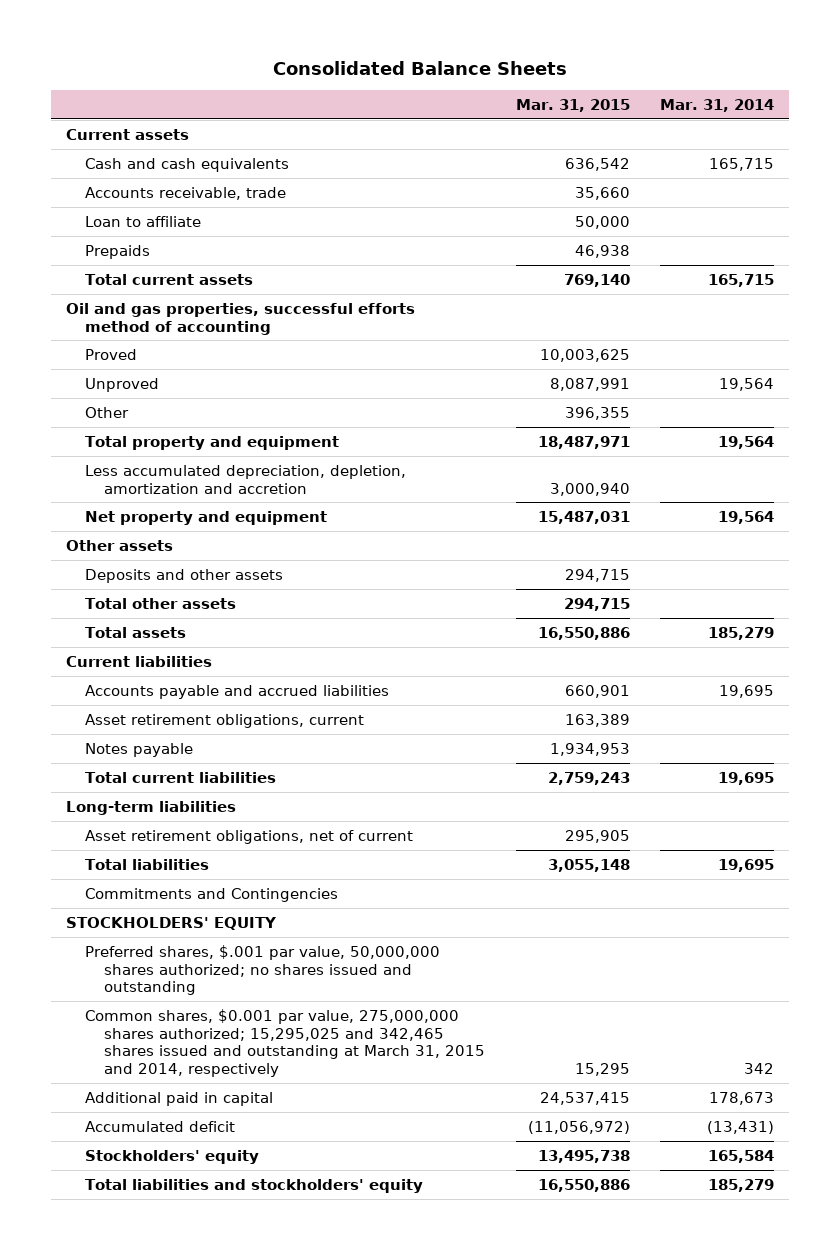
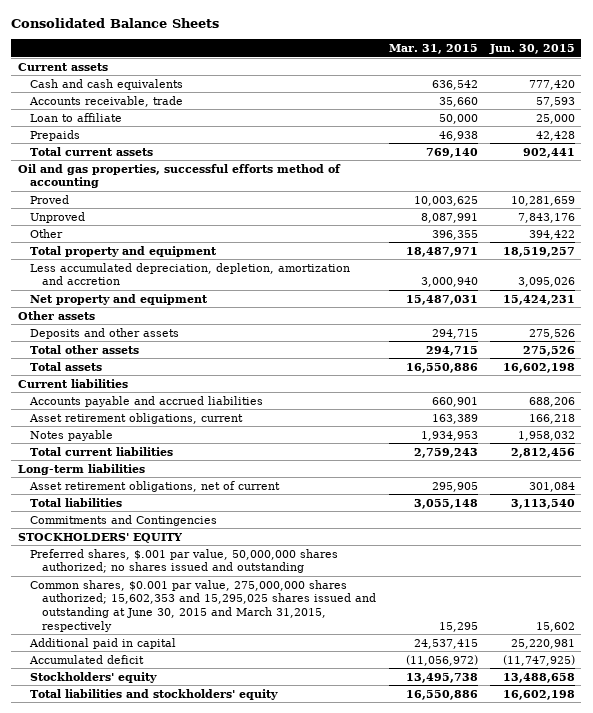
[659,99,774,113] Mar. 31, 2014 -> none
none -> [489,43,576,54] Jun. 30, 2015
[85,1009,486,1077] Common shares, $0.001 par value, 275,000,000 shares authorized; 15,295,025 and 342,465 shares issued and outstanding at March 31, 2015 and 2014, respectively -> [29,579,377,632] Common shares, $0.001 par value, 275,000,000 shares authorized; 15,602,353 and 15,295,025 shares issued and outstanding at June 30, 2015 and March 31,2015, respectively

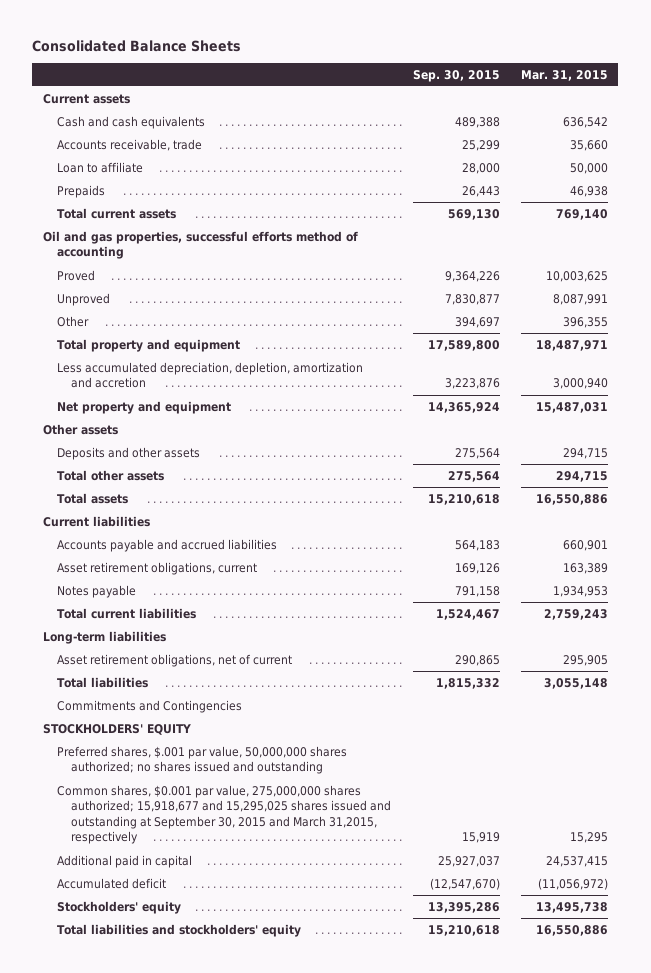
[489,43,576,54] Jun. 30, 2015 -> none
none -> [412,69,500,82] Sep. 30, 2015
[29,579,377,632] Common shares, $0.001 par value, 275,000,000 shares authorized; 15,602,353 and 15,295,025 shares issued and outstanding at June 30, 2015 and March 31,2015, respectively -> [57,784,392,845] Common shares, $0.001 par value, 275,000,000 shares authorized; 15,918,677 and 15,295,025 shares issued and outstanding at September 30, 2015 and March 31,2015, respectively

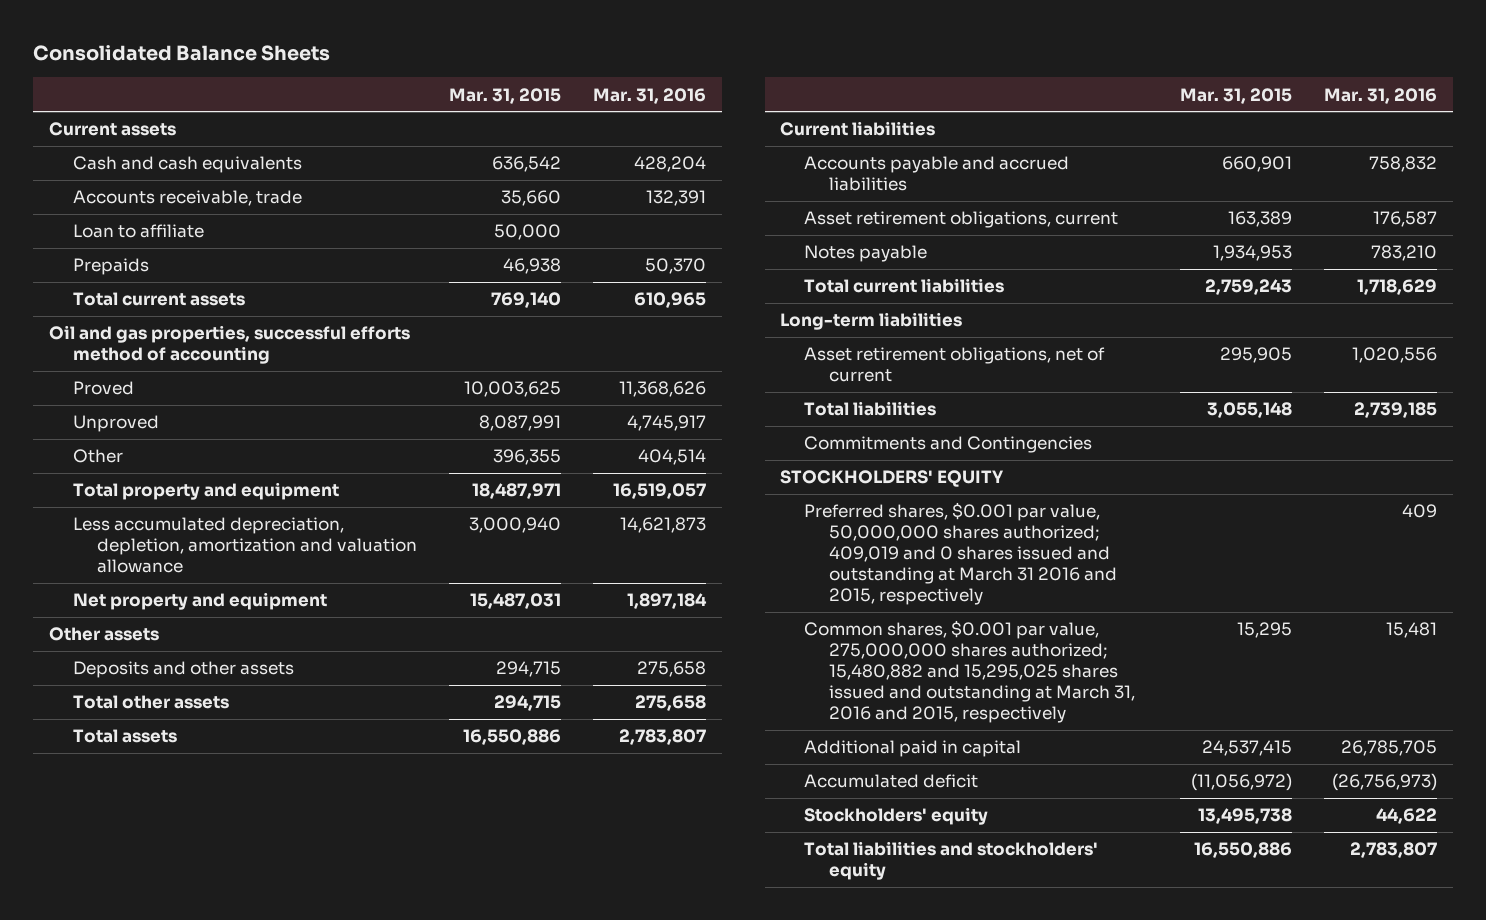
[412,69,500,82] Sep. 30, 2015 -> none
none -> [592,87,706,104] Mar. 31, 2016
[57,361,364,389] Less accumulated depreciation, depletion, amortization and accretion -> [73,517,418,574] Less accumulated depreciation, depletion, amortization and valuation allowance
[57,745,348,775] Preferred shares, $.001 par value, 50,000,000 shares authorized; no shares issued and outstanding -> [804,502,1117,605] Preferred shares, $0.001 par value, 50,000,000 shares authorized; 409,019 and 0 shares issued and outstanding at March 31 2016 and 2015, respectively
[57,784,392,845] Common shares, $0.001 par value, 275,000,000 shares authorized; 15,918,677 and 15,295,025 shares issued and outstanding at September 30, 2015 and March 31,2015, respectively -> [804,620,1135,723] Common shares, $0.001 par value, 275,000,000 shares authorized; 15,480,882 and 15,295,025 shares issued and outstanding at March 31, 2016 and 2015, respectively

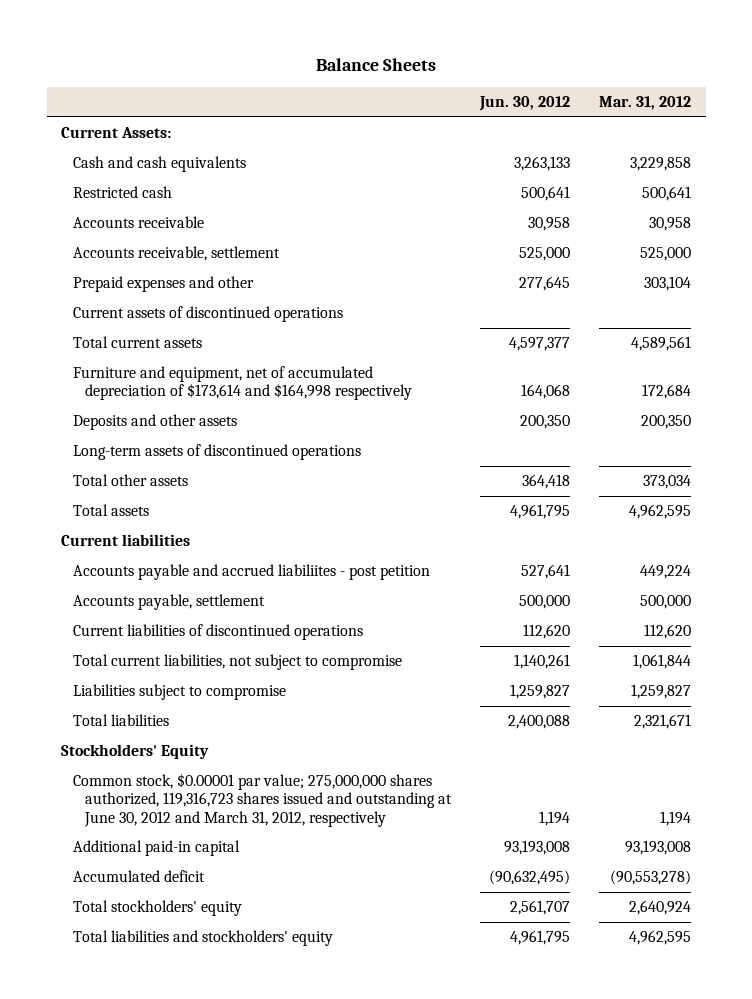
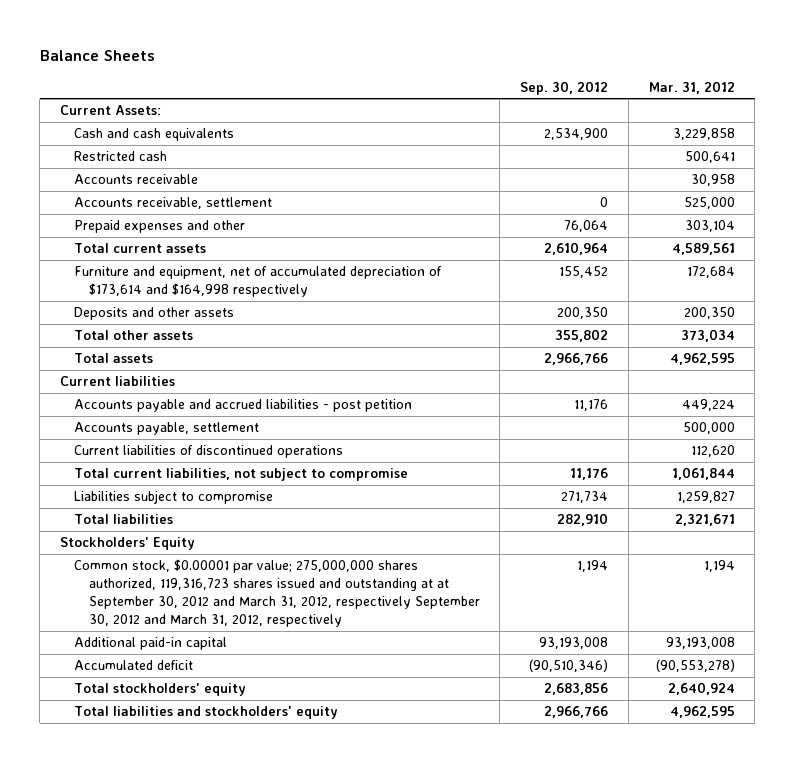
[479,96,571,112] Jun. 30, 2012 -> none
none -> [520,80,609,95] Sep. 30, 2012
[73,306,344,323] Current assets of discontinued operations -> none
[73,444,362,461] Long-term assets of discontinued operations -> none
[73,564,431,581] Accounts payable and accrued liabiliites - post petition -> [74,399,413,413] Accounts payable and accrued liabilities - post petition
[73,773,453,827] Common stock, $0.00001 par value; 275,000,000 shares authorized, 119,316,723 shares issued and outstanding at June 30, 2012 and March 31, 2012, respectively -> [74,559,480,628] Common stock, $0.00001 par value; 275,000,000 shares authorized, 119,316,723 shares issued and outstanding at at September 30, 2012 and March 31, 2012, respectively September 30, 2012 and March 31, 2012, respectively

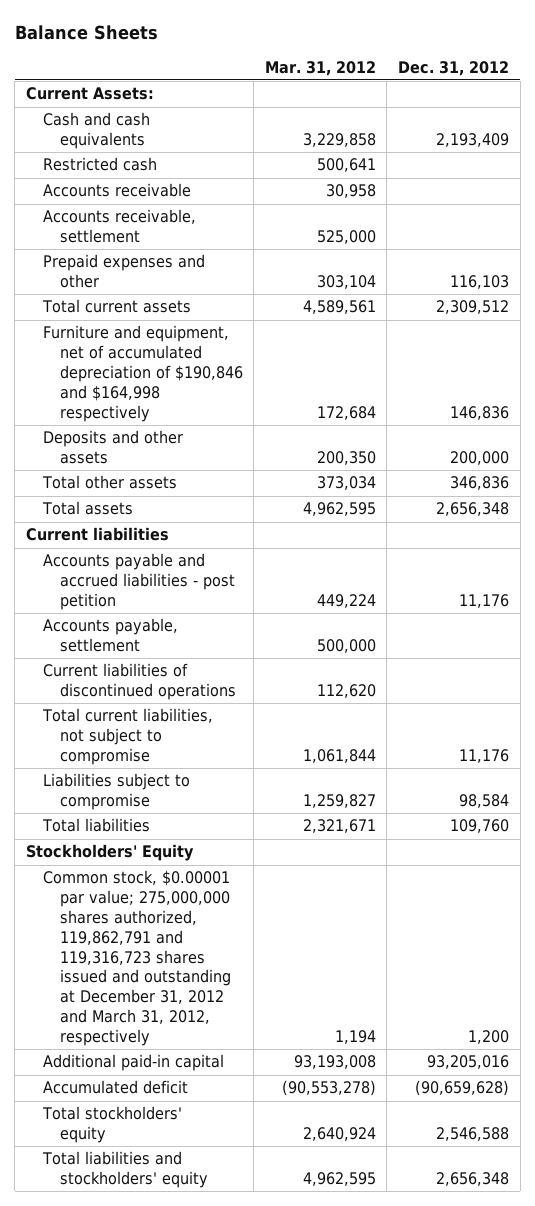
[520,80,609,95] Sep. 30, 2012 -> none
none -> [398,60,510,76] Dec. 31, 2012
[74,266,443,298] Furniture and equipment, net of accumulated depreciation of $173,614 and $164,998 respectively -> [42,325,243,422] Furniture and equipment, net of accumulated depreciation of $190,846 and $164,998 respectively
[74,559,480,628] Common stock, $0.00001 par value; 275,000,000 shares authorized, 119,316,723 shares issued and outstanding at at September 30, 2012 and March 31, 2012, respectively September 30, 2012 and March 31, 2012, respectively -> [42,870,231,1046] Common stock, $0.00001 par value; 275,000,000 shares authorized, 119,862,791 and 119,316,723 shares issued and outstanding at December 31, 2012 and March 31, 2012, respectively

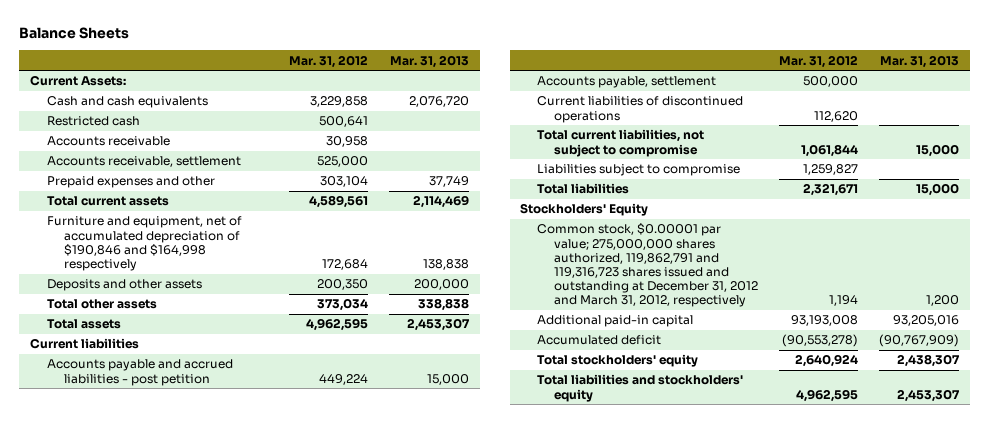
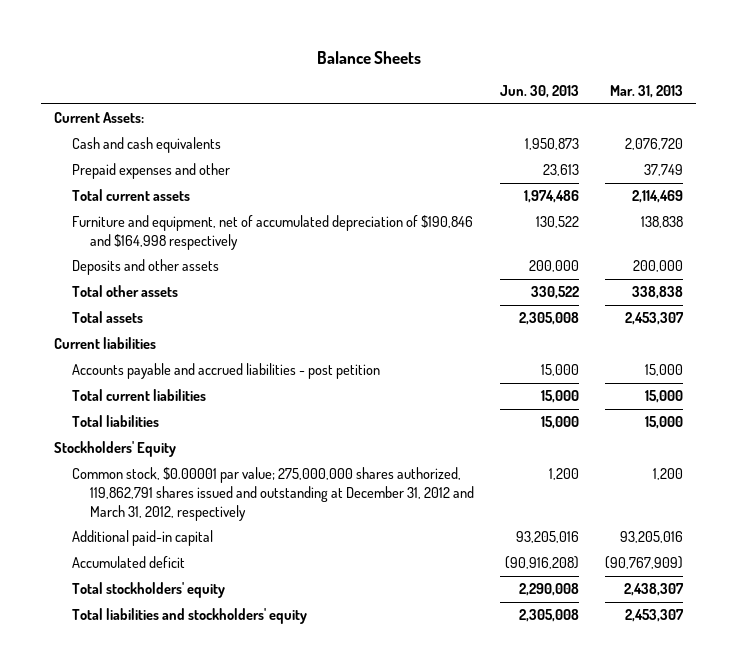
[288,54,368,68] Mar. 31, 2012 -> none
none -> [500,85,580,99] Jun. 30, 2013
[46,116,140,127] Restricted cash -> none
[46,136,170,147] Accounts receivable -> none
[46,156,241,168] Accounts receivable, settlement -> none
[537,76,717,89] Accounts payable, settlement -> none
[537,96,744,123] Current liabilities of discontinued operations -> none
[537,164,741,177] Liabilities subject to compromise -> none
[537,129,705,157] Total current liabilities, not subject to compromise -> [72,389,207,402] Total current liabilities
[537,223,759,308] Common stock, $0.00001 par value; 275,000,000 shares authorized, 119,862,791 and 119,316,723 shares issued and outstanding at December 31, 2012 and March 31, 2012, respectively -> [72,467,475,521] Common stock, $0.00001 par value; 275,000,000 shares authorized, 119,862,791 shares issued and outstanding at December 31, 2012 and March 31, 2012, respectively

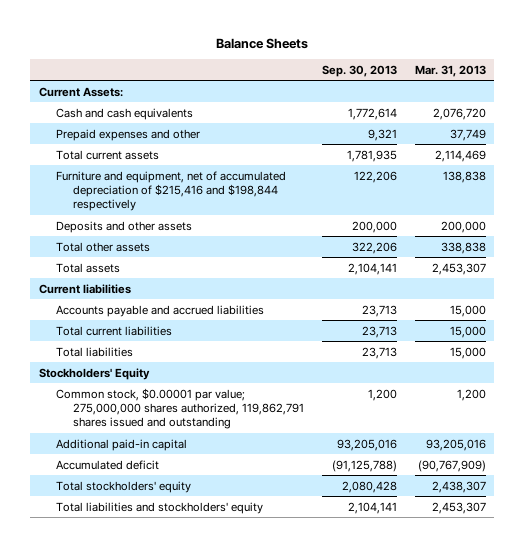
[500,85,580,99] Jun. 30, 2013 -> none
none -> [321,64,397,77] Sep. 30, 2013
[72,215,474,250] Furniture and equipment, net of accumulated depreciation of $190,846 and $164,998 respectively -> [55,170,286,212] Furniture and equipment, net of accumulated depreciation of $215,416 and $198,844 respectively
[72,363,381,380] Accounts payable and accrued liabilities - post petition -> [55,304,264,317] Accounts payable and accrued liabilities
[72,467,475,521] Common stock, $0.00001 par value; 275,000,000 shares authorized, 119,862,791 shares issued and outstanding at December 31, 2012 and March 31, 2012, respectively -> [55,387,305,430] Common stock, $0.00001 par value; 275,000,000 shares authorized, 119,862,791 shares issued and outstanding

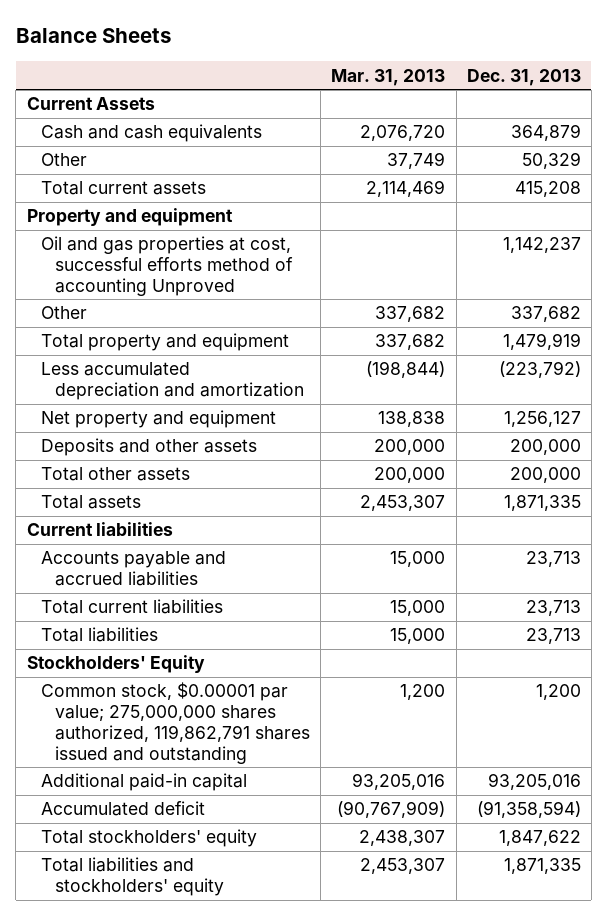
[321,64,397,77] Sep. 30, 2013 -> none
none -> [466,68,581,86] Dec. 31, 2013
[38,86,123,97] Current Assets: -> [26,97,155,111] Current Assets
[55,128,200,141] Prepaid expenses and other -> [40,153,87,167] Other
none -> [26,208,233,227] Property and equipment
none -> [40,236,294,296] Oil and gas properties at cost, successful efforts method of accounting Unproved
none -> [40,306,87,320] Other
none -> [40,333,289,352] Total property and equipment
none -> [40,362,305,401] Less accumulated depreciation and amortization
[55,170,286,212] Furniture and equipment, net of accumulated depreciation of $215,416 and $198,844 respectively -> [40,410,276,429] Net property and equipment
[440,241,486,254] 338,838 -> [374,467,446,484] 200,000

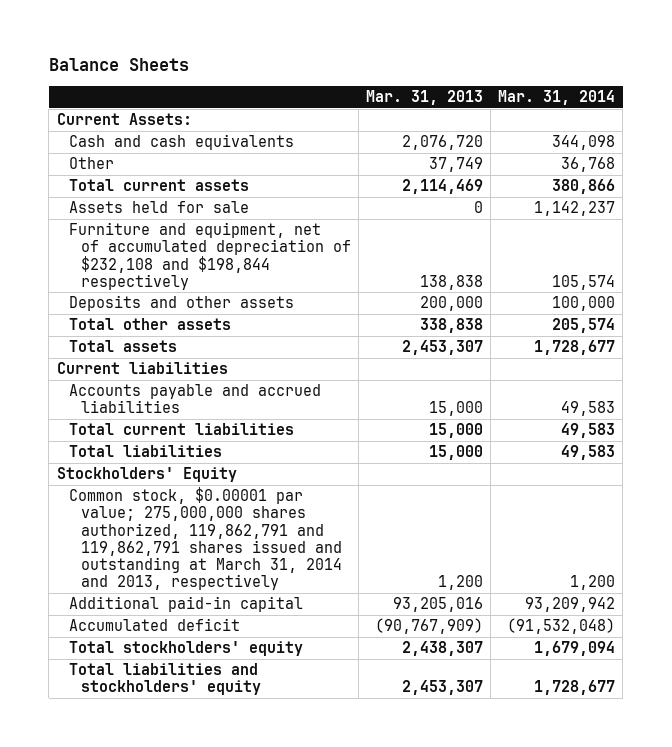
[466,68,581,86] Dec. 31, 2013 -> none
none -> [498,90,616,106] Mar. 31, 2014
[26,97,155,111] Current Assets -> [56,113,192,126] Current Assets:
[26,208,233,227] Property and equipment -> none
[40,236,294,296] Oil and gas properties at cost, successful efforts method of accounting Unproved -> none
[40,306,87,320] Other -> none
[40,333,289,352] Total property and equipment -> none
[40,362,305,401] Less accumulated depreciation and amortization -> none
none -> [68,201,249,214] Assets held for sale
[40,410,276,429] Net property and equipment -> [68,222,351,290] Furniture and equipment, net of accumulated depreciation of $232,108 and $198,844 respectively
[374,467,446,484] 200,000 -> [419,318,483,334] 338,838
[40,682,311,764] Common stock, $0.00001 par value; 275,000,000 shares authorized, 119,862,791 shares issued and outstanding -> [68,487,342,590] Common stock, $0.00001 par value; 275,000,000 shares authorized, 119,862,791 and 119,862,791 shares issued and outstanding at March 31, 2014 and 2013, respectively

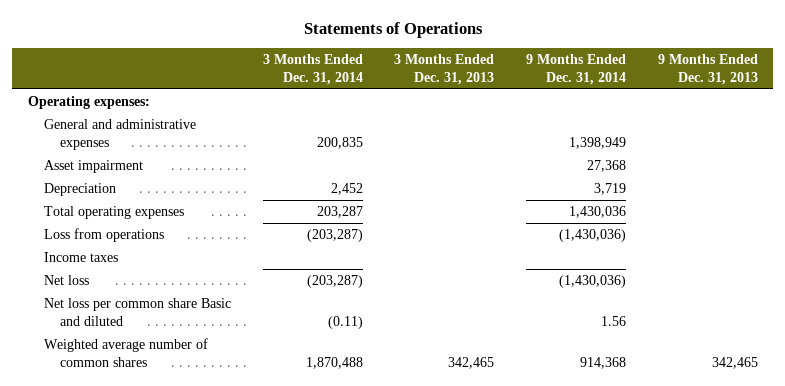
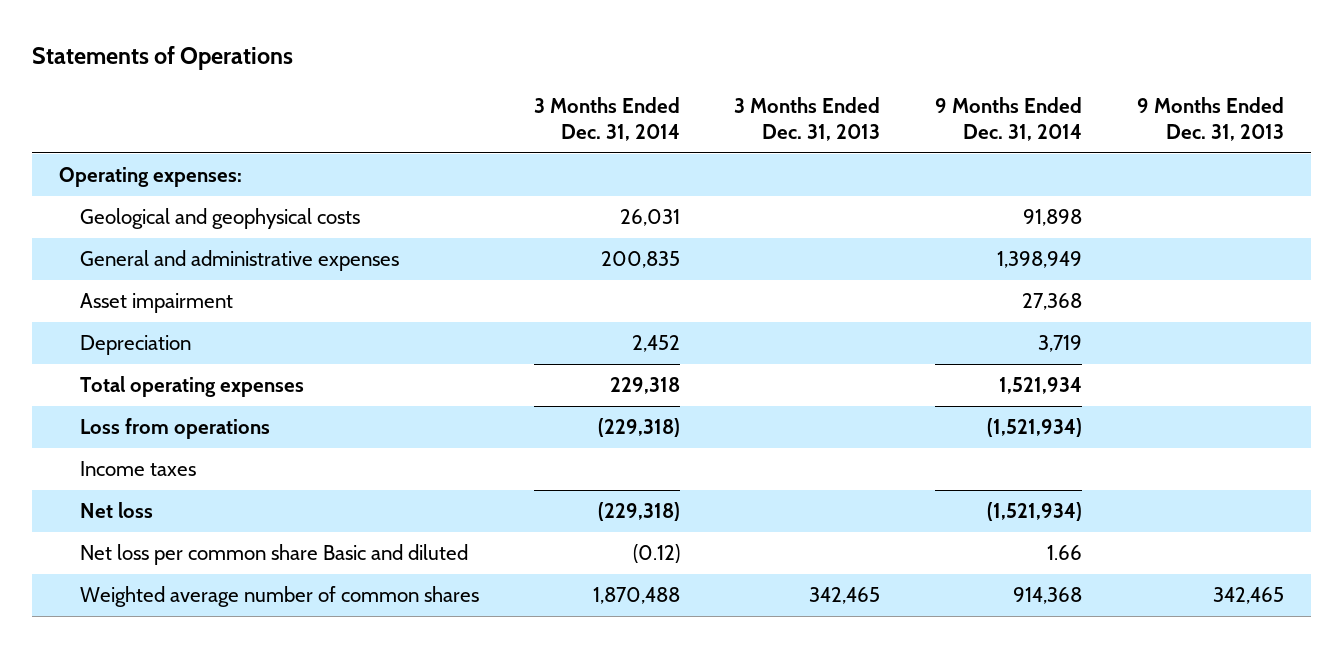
none -> [79,208,360,230] Geological and geophysical costs
[316,206,363,219] 203,287 -> [609,377,680,395] 229,318
[568,206,626,219] 1,430,036 -> [999,377,1083,395] 1,521,934
[306,229,363,243] (203,287) -> [597,418,680,438] (229,318)
[558,229,626,243] (1,430,036) -> [987,418,1083,438] (1,521,934)
[306,275,363,289] (203,287) -> [597,502,680,522] (229,318)
[558,275,626,289] (1,430,036) -> [987,502,1083,522] (1,521,934)
[327,315,363,329] (0.11) -> [632,544,680,564] (0.12)
[600,315,626,326] 1.56 -> [1047,545,1083,561] 1.66

